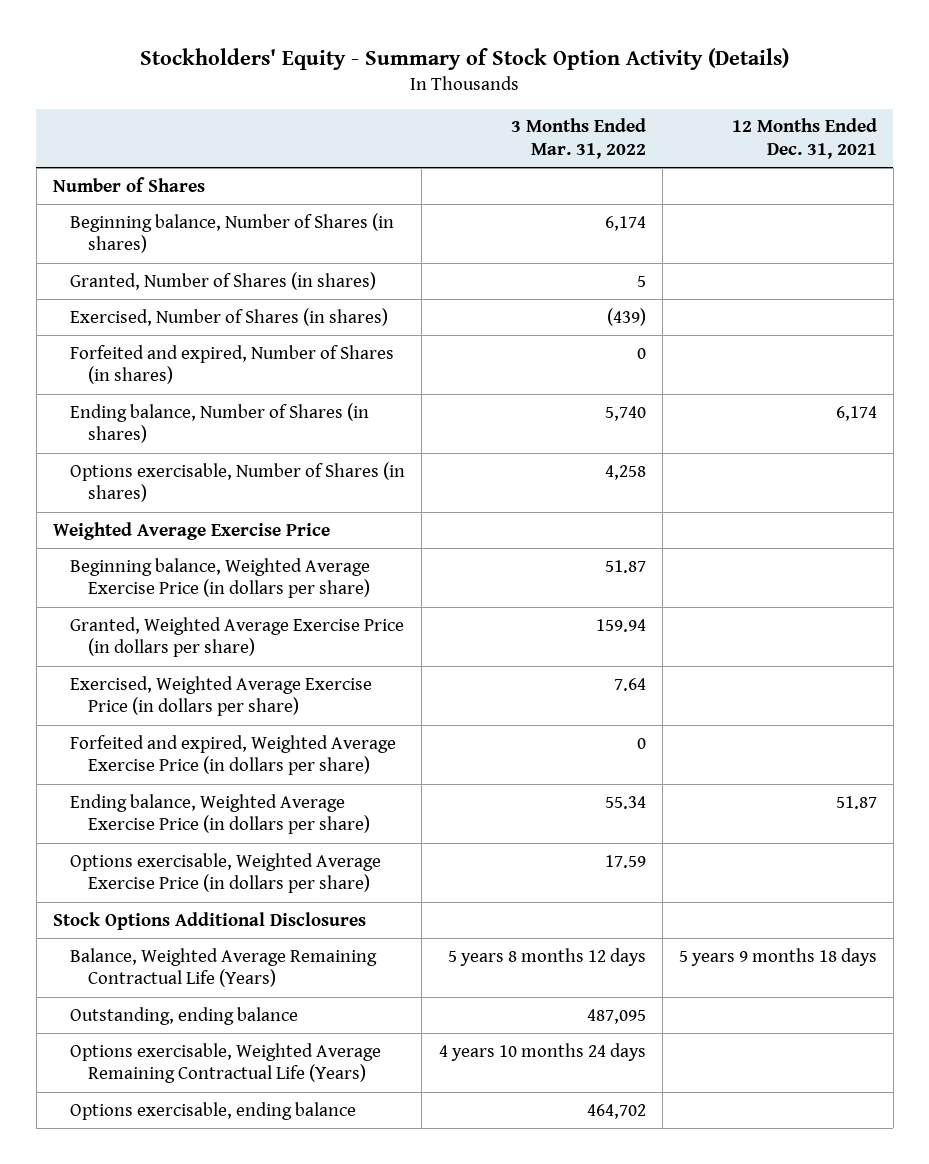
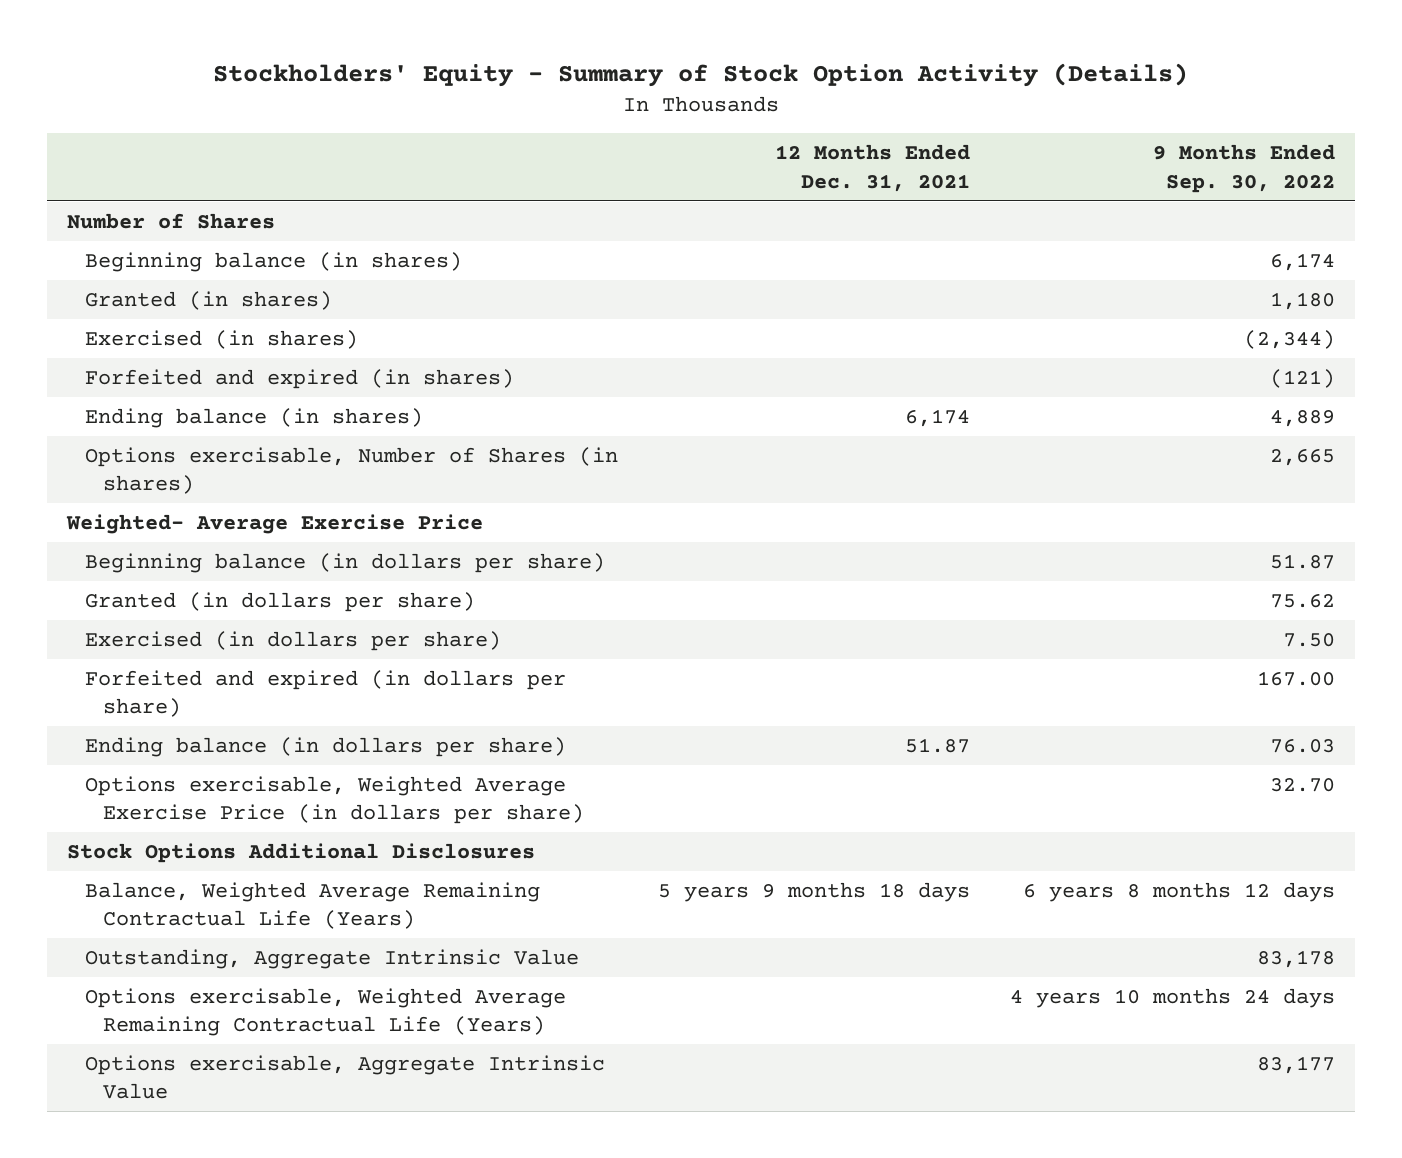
[510,118,646,159] 3 Months Ended Mar. 31, 2022 -> none
none -> [1153,144,1336,193] 9 Months Ended Sep. 30, 2022
[70,212,395,254] Beginning balance, Number of Shares (in shares) -> [85,251,463,272] Beginning balance (in shares)
[70,271,377,290] Granted, Number of Shares (in shares) -> [85,290,333,310] Granted (in shares)
[70,307,389,326] Exercised, Number of Shares (in shares) -> [85,329,359,349] Exercised (in shares)
[70,344,395,385] Forfeited and expired, Number of Shares (in shares) -> [85,368,515,389] Forfeited and expired (in shares)
[70,402,370,444] Ending balance, Number of Shares (in shares) -> [85,407,424,428] Ending balance (in shares)
[52,521,330,540] Weighted Average Exercise Price -> [66,513,484,534] Weighted- Average Exercise Price
[70,557,371,599] Beginning balance, Weighted Average Exercise Price (in dollars per share) -> [85,552,606,573] Beginning balance (in dollars per share)
[70,616,405,658] Granted, Weighted Average Exercise Price (in dollars per share) -> [85,591,476,612] Granted (in dollars per share)
[70,675,373,717] Exercised, Weighted Average Exercise Price (in dollars per share) -> [85,630,502,651] Exercised (in dollars per share)
[70,734,397,776] Forfeited and expired, Weighted Average Exercise Price (in dollars per share) -> [85,669,567,718] Forfeited and expired (in dollars per share)
[70,793,371,835] Ending balance, Weighted Average Exercise Price (in dollars per share) -> [85,736,567,757] Ending balance (in dollars per share)
[70,1006,299,1025] Outstanding, ending balance -> [85,948,580,969] Outstanding, Aggregate Intrinsic Value
[70,1101,357,1120] Options exercisable, ending balance -> [85,1054,606,1100] Options exercisable, Aggregate Intrinsic Value

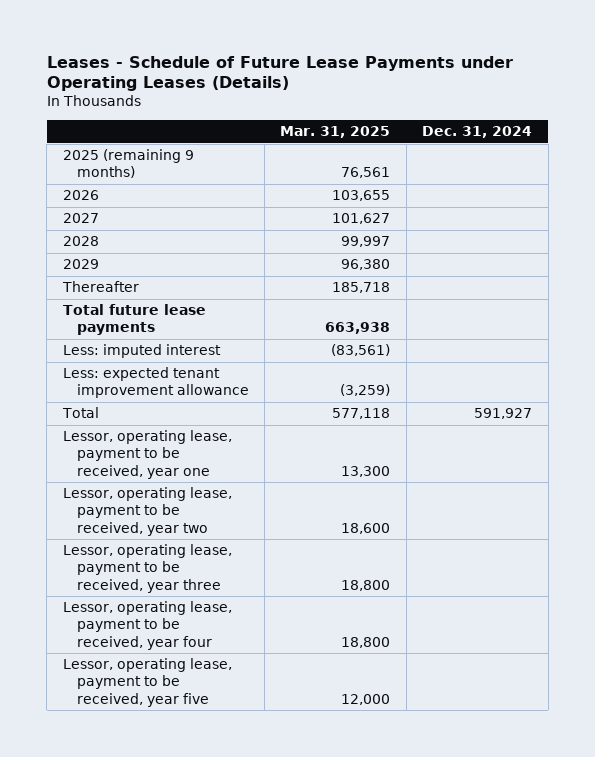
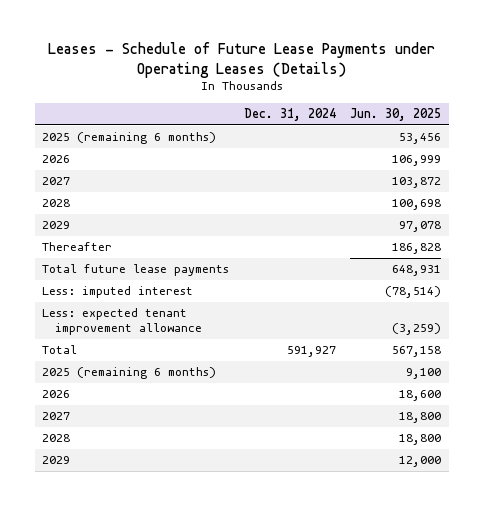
[280,126,391,139] Mar. 31, 2025 -> none
none -> [350,108,442,122] Jun. 30, 2025
[62,149,194,179] 2025 (remaining 9 months) -> [42,132,217,145] 2025 (remaining 6 months)
[62,430,232,479] Lessor, operating lease, payment to be received, year one -> [42,367,217,380] 2025 (remaining 6 months)
[62,487,232,536] Lessor, operating lease, payment to be received, year two -> [42,390,71,399] 2026
[62,544,232,593] Lessor, operating lease, payment to be received, year three -> [42,412,71,421] 2027
[62,601,232,650] Lessor, operating lease, payment to be received, year four -> [42,434,71,443] 2028
[62,658,232,707] Lessor, operating lease, payment to be received, year five -> [42,456,71,465] 2029

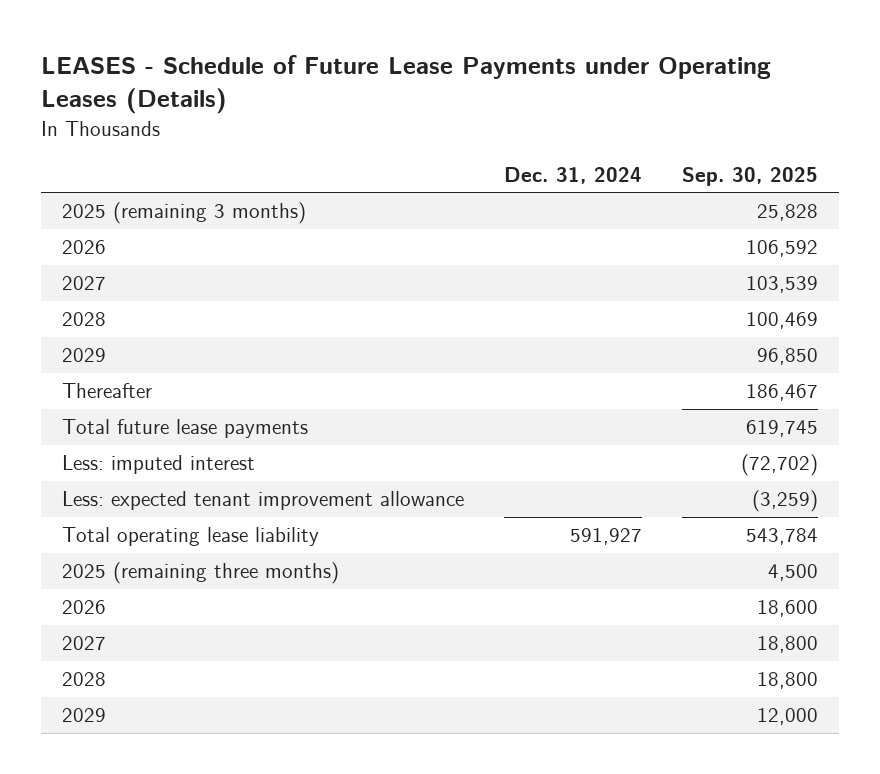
[47,42,435,78] Leases - Schedule of Future Lease Payments under Operating Leases (Details) -> [41,55,772,114] LEASES - Schedule of Future Lease Payments under Operating Leases (Details)
[350,108,442,122] Jun. 30, 2025 -> none
none -> [682,166,819,186] Sep. 30, 2025
[42,132,217,145] 2025 (remaining 6 months) -> [61,202,306,225] 2025 (remaining 3 months)
[42,345,78,355] Total -> [61,527,319,547] Total operating lease liability
[42,367,217,380] 2025 (remaining 6 months) -> [61,562,339,585] 2025 (remaining three months)

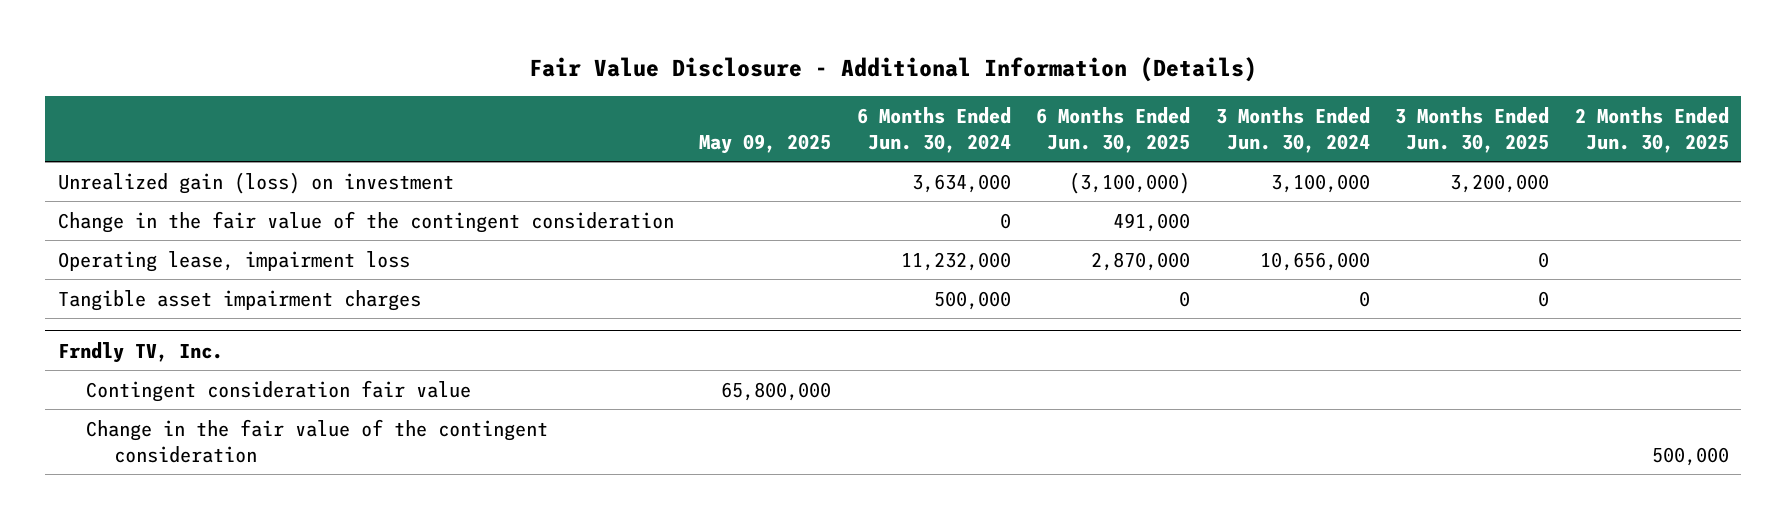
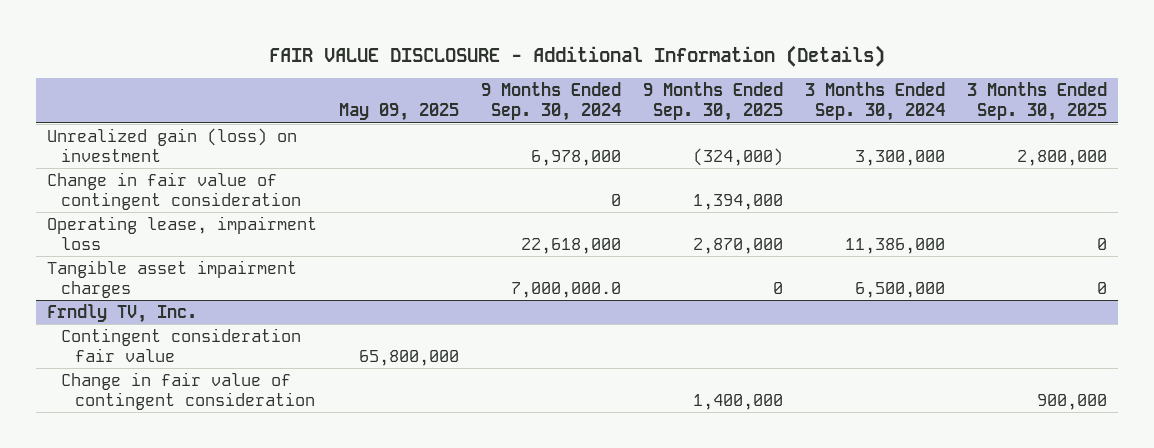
[529,56,1258,82] Fair Value Disclosure - Additional Information (Details) -> [268,44,885,67] FAIR VALUE DISCLOSURE - Additional Information (Details)
[856,106,1011,153] 6 Months Ended Jun. 30, 2024 -> none
[1036,106,1191,153] 6 Months Ended Jun. 30, 2025 -> none
[1215,106,1370,153] 3 Months Ended Jun. 30, 2024 -> none
[1395,106,1550,153] 3 Months Ended Jun. 30, 2025 -> none
[1574,106,1729,153] 2 Months Ended Jun. 30, 2025 -> none
none -> [481,82,622,122] 9 Months Ended Sep. 30, 2024
none -> [642,82,783,122] 9 Months Ended Sep. 30, 2025
none -> [804,82,945,122] 3 Months Ended Sep. 30, 2024
none -> [966,82,1107,122] 3 Months Ended Sep. 30, 2025
[57,210,674,233] Change in the fair value of the contingent consideration -> [47,171,301,211] Change in fair value of contingent consideration
[85,418,548,463] Change in the fair value of the contingent consideration -> [60,371,315,411] Change in fair value of contingent consideration

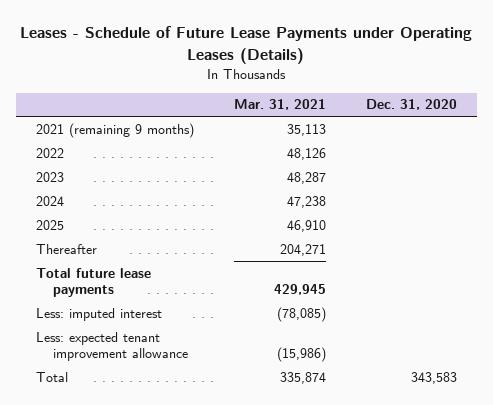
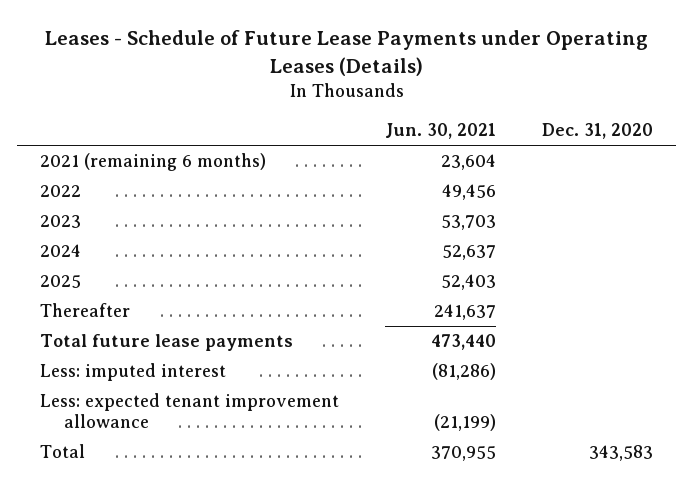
[233,99,326,111] Mar. 31, 2021 -> none
none -> [385,123,497,140] Jun. 30, 2021
[35,122,194,138] 2021 (remaining 9 months) -> [40,153,267,172] 2021 (remaining 6 months)

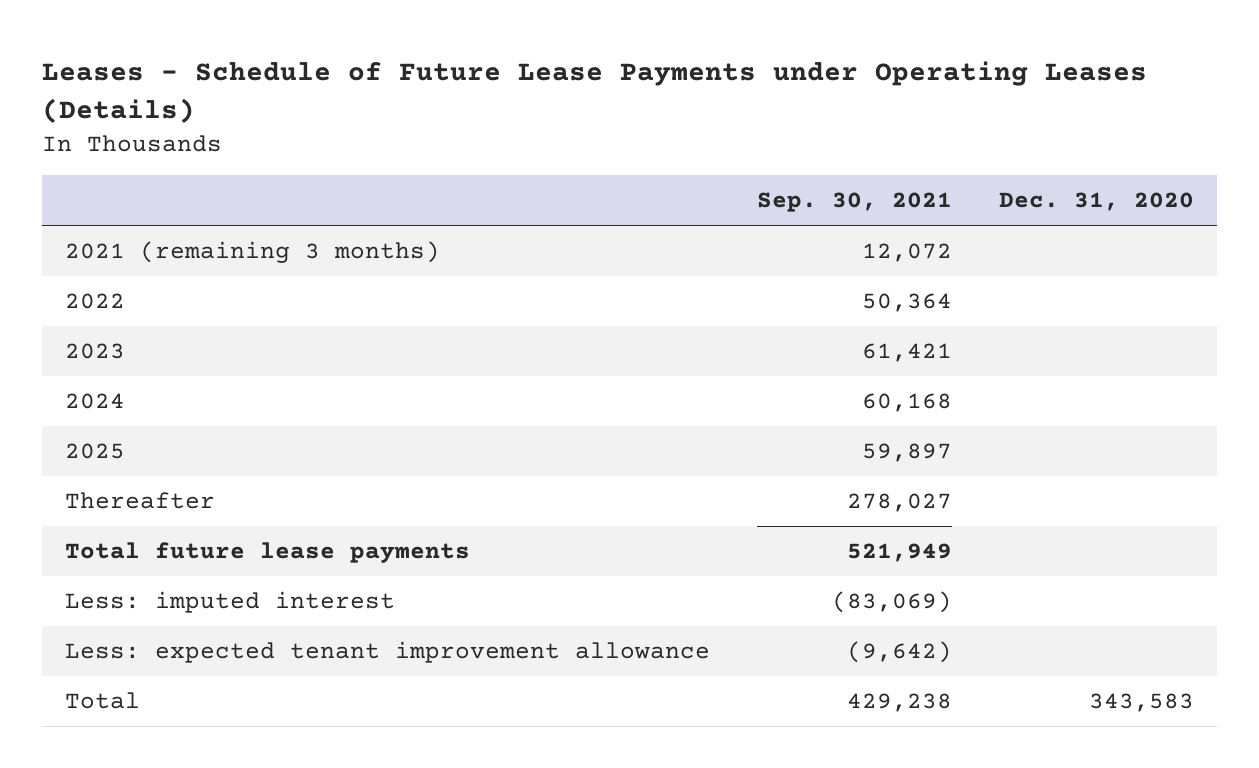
[385,123,497,140] Jun. 30, 2021 -> none
none -> [757,192,953,213] Sep. 30, 2021
[40,153,267,172] 2021 (remaining 6 months) -> [65,241,441,264] 2021 (remaining 3 months)

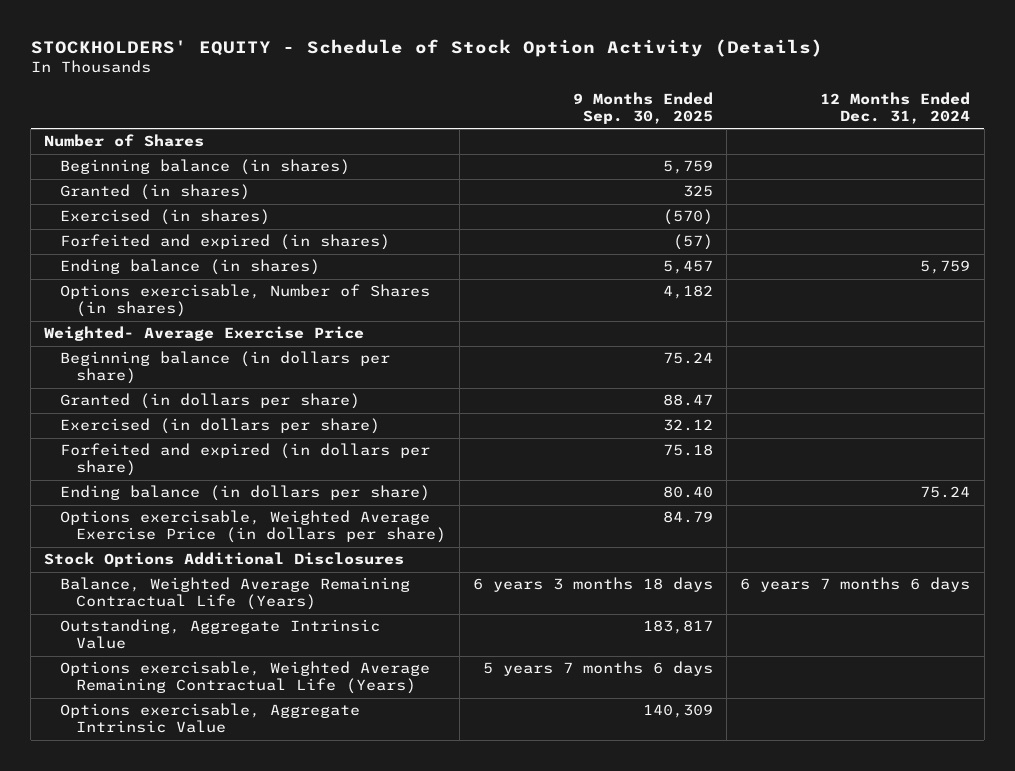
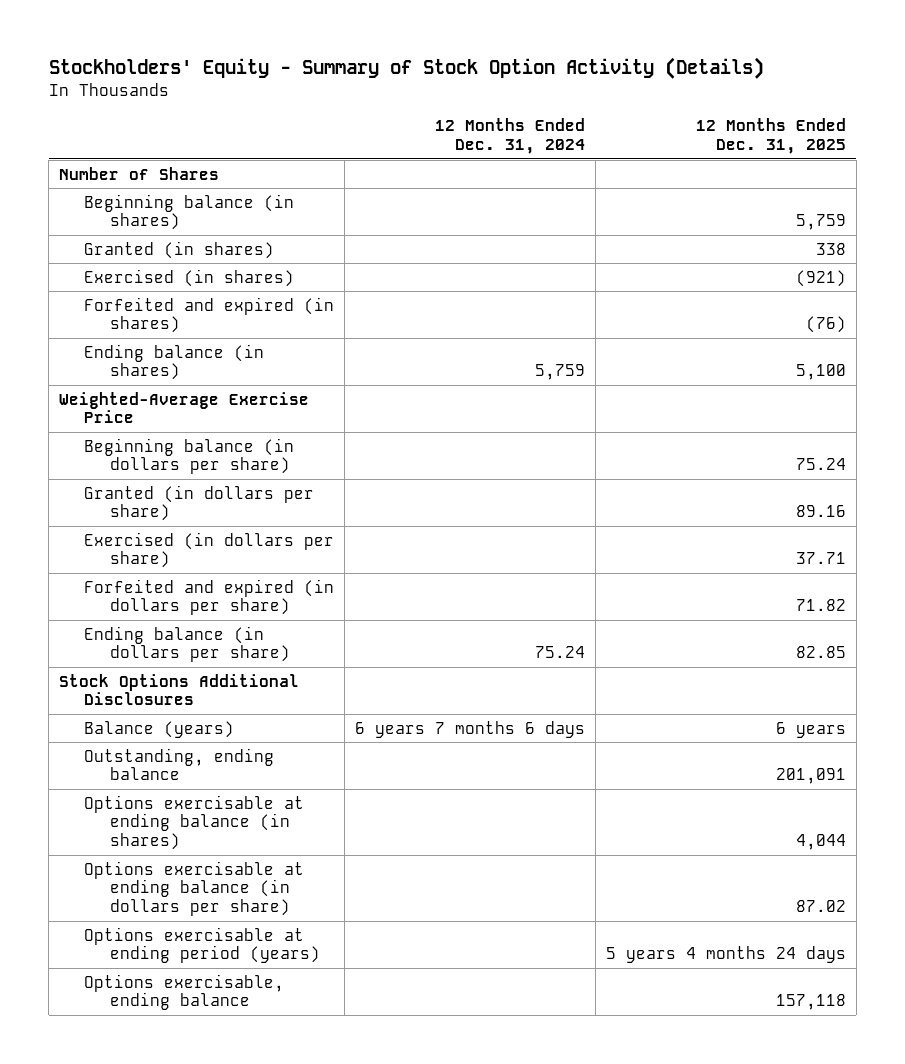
[30,38,823,57] STOCKHOLDERS' EQUITY - Schedule of Stock Option Activity (Details) -> [48,56,764,79] Stockholders' Equity - Summary of Stock Option Activity (Details)
[573,91,714,124] 9 Months Ended Sep. 30, 2025 -> none
none -> [695,118,846,155] 12 Months Ended Dec. 31, 2025
[60,284,431,318] Options exercisable, Number of Shares (in shares) -> none
[44,326,365,342] Weighted- Average Exercise Price -> [59,391,310,424] Weighted-Average Exercise Price
[60,510,447,544] Options exercisable, Weighted Average Exercise Price (in dollars per share) -> none
[60,577,411,611] Balance, Weighted Average Remaining Contractual Life (Years) -> [84,720,235,738] Balance (years)
[60,619,381,650] Outstanding, Aggregate Intrinsic Value -> [84,747,275,781] Outstanding, ending balance
none -> [84,794,305,851] Options exercisable at ending balance (in shares)
none -> [84,860,305,917] Options exercisable at ending balance (in dollars per share)
[60,661,431,695] Options exercisable, Weighted Average Remaining Contractual Life (Years) -> [84,926,320,964] Options exercisable at ending period (years)
[60,703,361,734] Options exercisable, Aggregate Intrinsic Value -> [84,973,285,1011] Options exercisable, ending balance

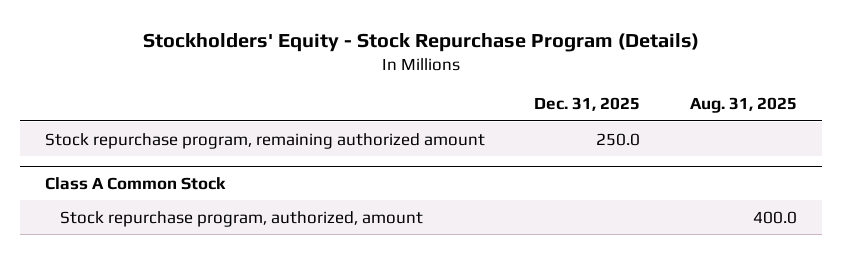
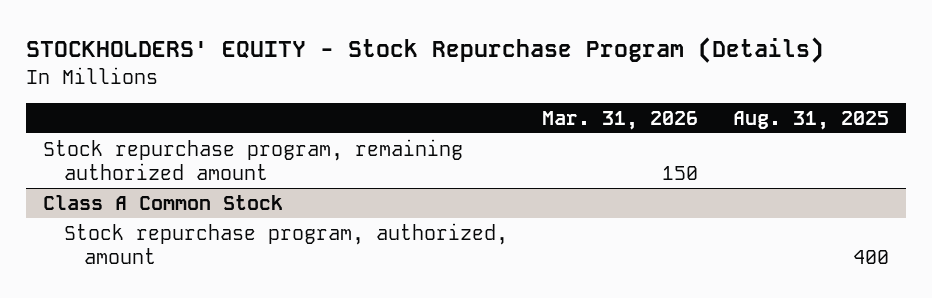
[142,32,699,52] Stockholders' Equity - Stock Repurchase Program (Details) -> [25,36,824,63] STOCKHOLDERS' EQUITY - Stock Repurchase Program (Details)
[534,97,641,112] Dec. 31, 2025 -> none
none -> [542,111,699,131] Mar. 31, 2026
[753,210,798,224] 400.0 -> [852,250,889,265] 400

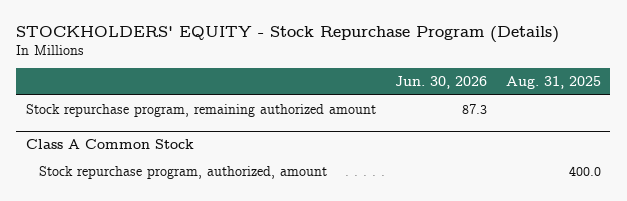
[542,111,699,131] Mar. 31, 2026 -> none
none -> [394,76,487,90] Jun. 30, 2026
[852,250,889,265] 400 -> [568,165,601,176] 400.0

